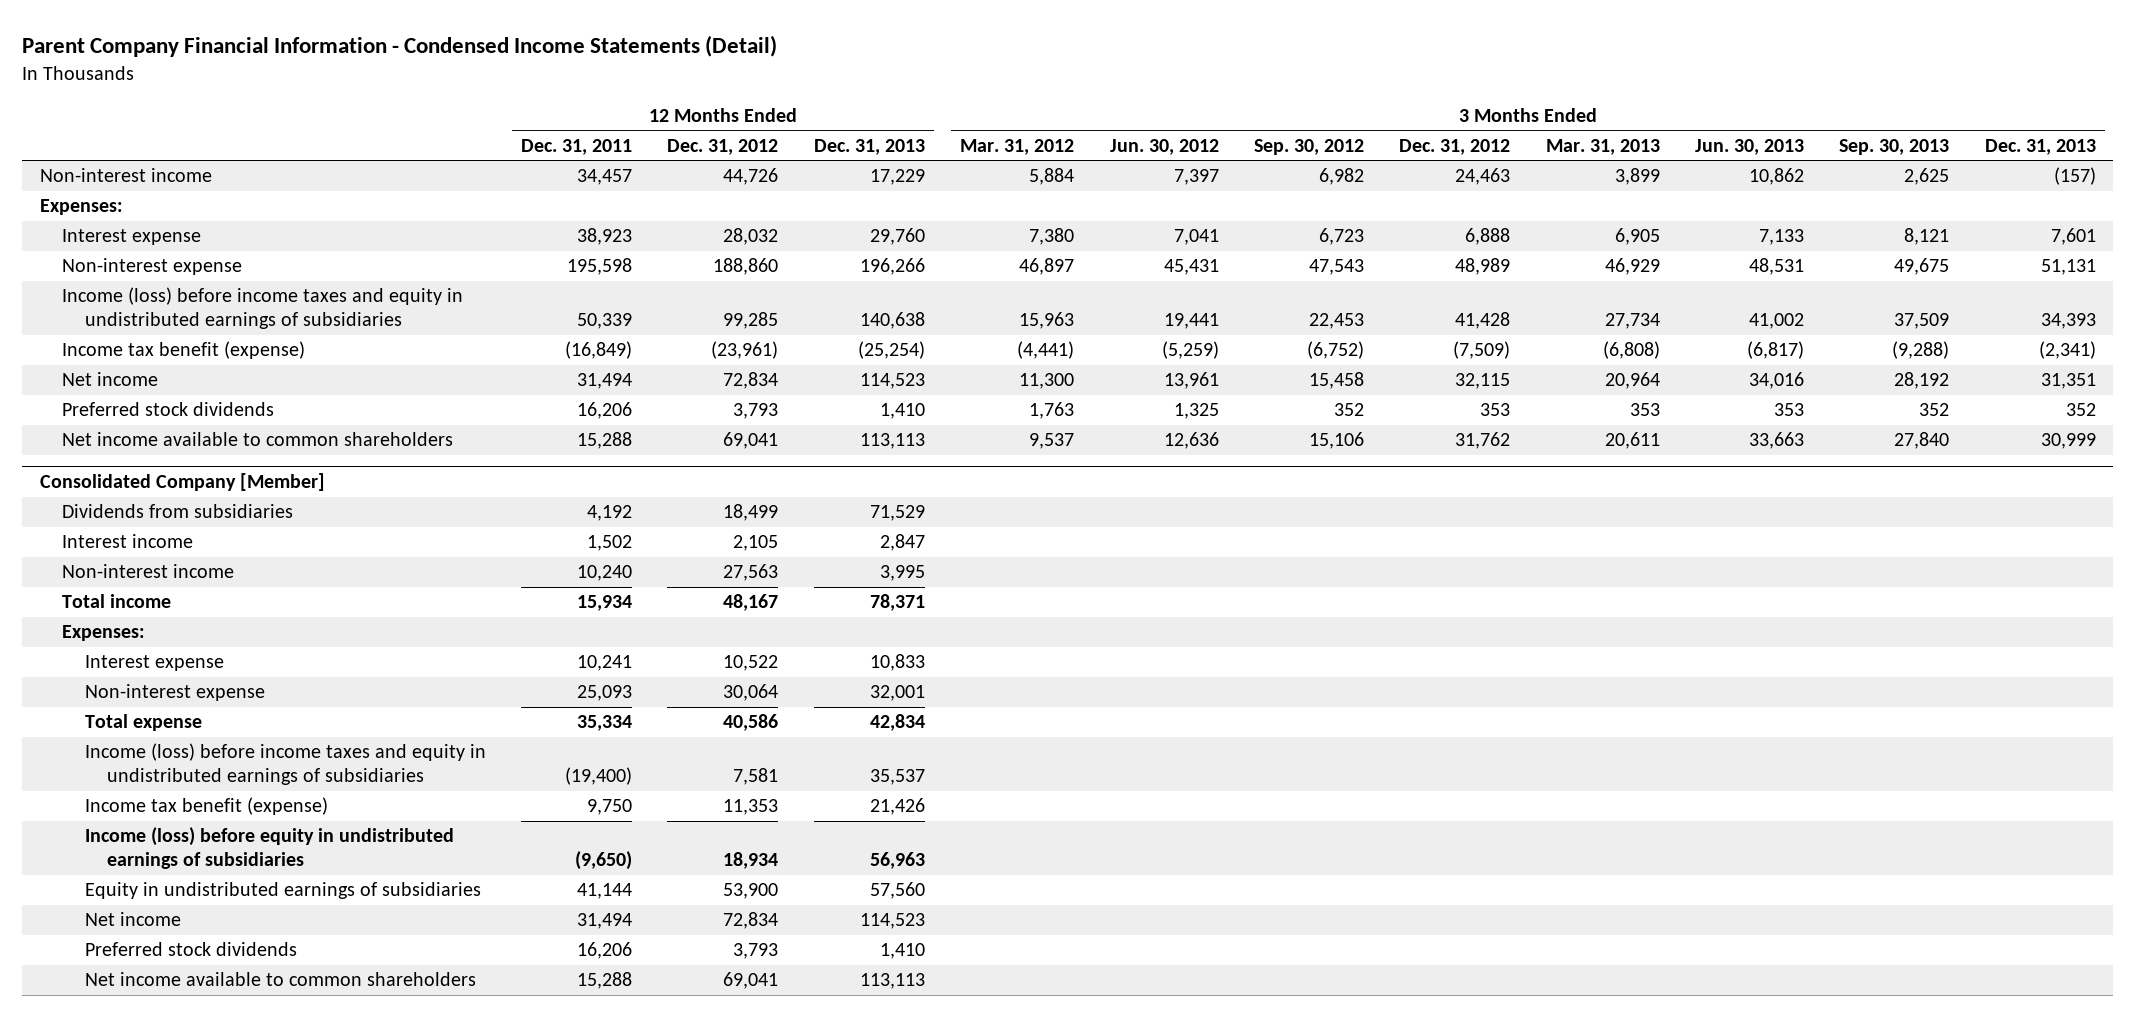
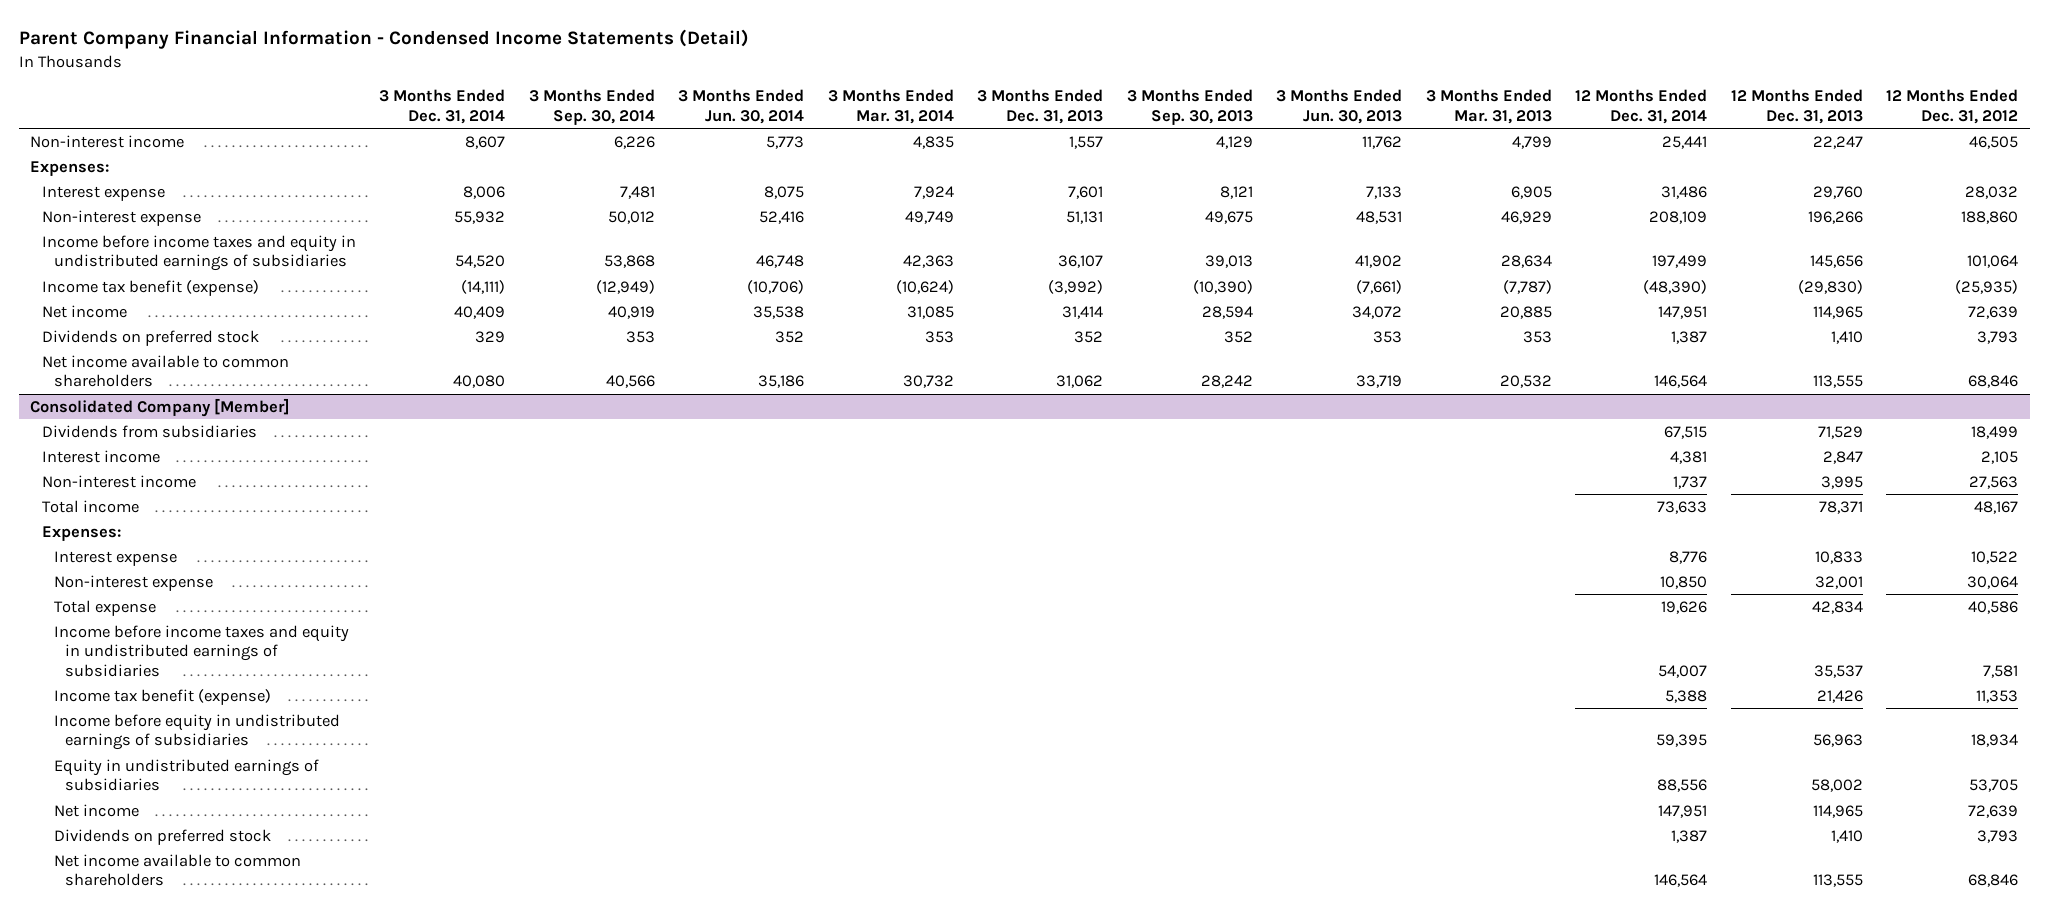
[521,138,633,155] Dec. 31, 2011 -> none
[960,138,1075,155] Mar. 31, 2012 -> none
[1109,138,1219,155] Jun. 30, 2012 -> none
[1253,138,1364,155] Sep. 30, 2012 -> none
[1399,138,1511,155] Dec. 31, 2012 -> none
none -> [379,89,506,124] 3 Months Ended Dec. 31, 2014
none -> [528,89,655,125] 3 Months Ended Sep. 30, 2014
none -> [678,89,805,124] 3 Months Ended Jun. 30, 2014
none -> [827,89,954,124] 3 Months Ended Mar. 31, 2014
none -> [1575,89,1708,124] 12 Months Ended Dec. 31, 2014
[723,168,779,186] 44,726 -> [1969,135,2019,149] 46,505
[869,169,925,186] 17,229 -> [1812,135,1863,149] 22,247
[1614,168,1660,186] 3,899 -> [1511,135,1552,149] 4,799
[1749,168,1805,186] 10,862 -> [1362,135,1403,149] 11,762
[1904,168,1950,186] 2,625 -> [1215,135,1253,149] 4,129
[2053,167,2096,186] (157) -> [1069,135,1104,149] 1,557
[62,287,464,330] Income (loss) before income taxes and equity in undistributed earnings of subsidiaries -> [41,234,356,272] Income before income taxes and equity in undistributed earnings of subsidiaries
[723,312,779,330] 99,285 -> [1967,255,2019,269] 101,064
[859,312,925,330] 140,638 -> [1809,255,1863,269] 145,656
[1604,313,1660,330] 27,734 -> [1500,255,1552,269] 28,634
[1749,313,1805,330] 41,002 -> [1355,255,1403,269] 41,902
[1894,313,1950,330] 37,509 -> [1204,255,1253,269] 39,013
[2040,313,2096,330] 34,393 -> [1058,255,1104,269] 36,107
[711,341,779,360] (23,961) -> [1955,279,2019,294] (25,935)
[857,341,925,360] (25,254) -> [1797,279,1863,294] (29,830)
[1602,341,1660,360] (6,808) -> [1502,279,1552,294] (7,787)
[1747,341,1805,360] (6,817) -> [1356,279,1403,294] (7,661)
[1892,341,1950,360] (9,288) -> [1192,279,1253,294] (10,390)
[2038,341,2096,360] (2,341) -> [1048,279,1104,294] (3,992)
[723,372,779,390] 72,834 -> [1968,305,2019,319] 72,639
[859,373,925,390] 114,523 -> [1812,305,1863,319] 114,965
[1604,372,1660,390] 20,964 -> [1499,305,1552,319] 20,885
[1749,372,1805,390] 34,016 -> [1352,305,1403,319] 34,072
[1894,372,1950,390] 28,192 -> [1201,305,1253,319] 28,594
[2040,373,2096,390] 31,351 -> [1062,305,1104,319] 31,414
[62,402,275,417] Preferred stock dividends -> [41,329,259,346] Dividends on preferred stock
[723,432,779,450] 69,041 -> [1968,375,2019,389] 68,846
[859,433,925,450] 113,113 -> [1812,375,1863,389] 113,555
[1604,432,1660,450] 20,611 -> [1499,375,1552,389] 20,532
[1749,432,1805,450] 33,663 -> [1356,375,1403,389] 33,719
[1894,432,1950,450] 27,840 -> [1200,375,1253,389] 28,242
[2040,433,2096,450] 30,999 -> [1056,375,1104,389] 31,062
[84,743,486,786] Income (loss) before income taxes and equity in undistributed earnings of subsidiaries -> [53,624,349,677] Income before income taxes and equity in undistributed earnings of subsidiaries
[84,827,454,870] Income (loss) before equity in undistributed earnings of subsidiaries -> [53,713,340,751] Income before equity in undistributed earnings of subsidiaries
[723,883,779,900] 53,900 -> [1969,779,2019,793] 53,705
[869,882,925,900] 57,560 -> [1810,779,1863,793] 58,002
[723,912,779,930] 72,834 -> [1968,804,2019,818] 72,639
[859,913,925,930] 114,523 -> [1812,804,1863,818] 114,965
[84,942,297,957] Preferred stock dividends -> [53,828,271,845] Dividends on preferred stock
[723,972,779,990] 69,041 -> [1968,874,2019,888] 68,846
[859,973,925,990] 113,113 -> [1812,874,1863,888] 113,555

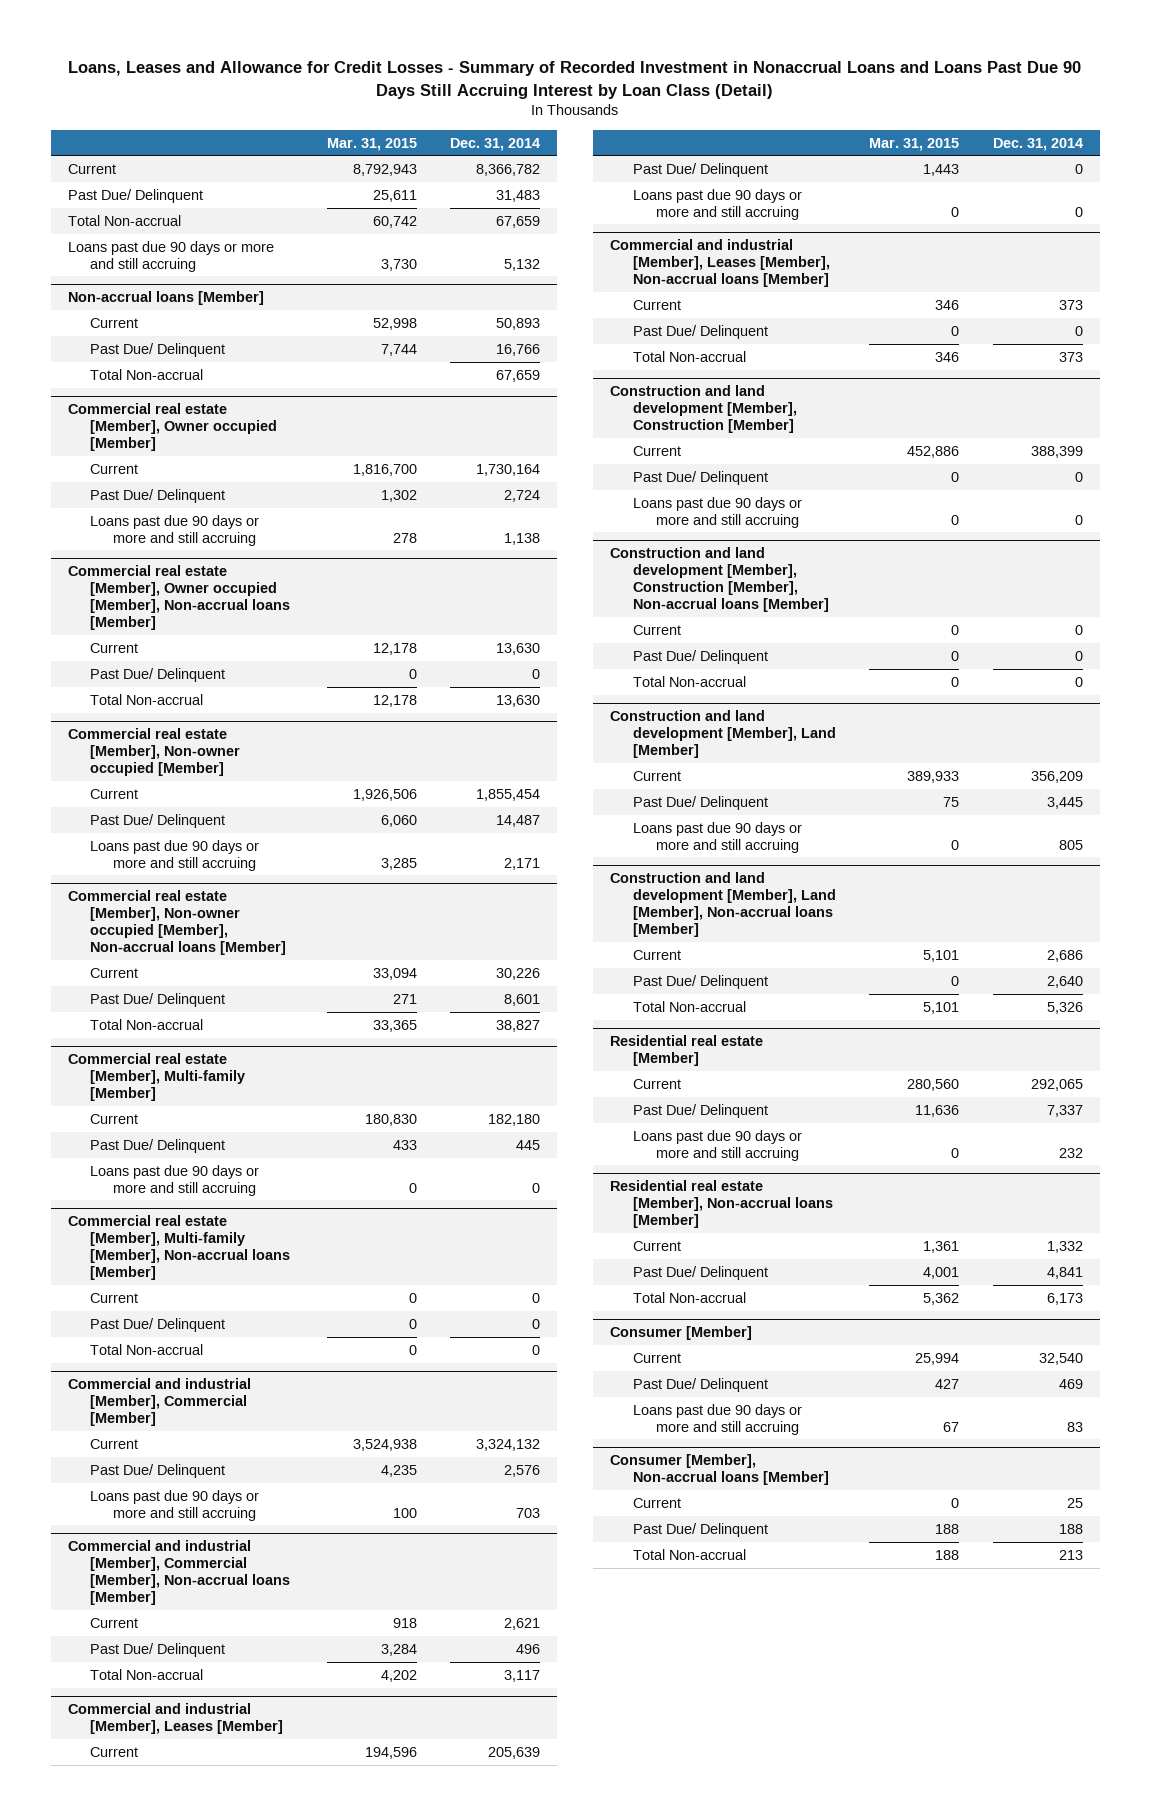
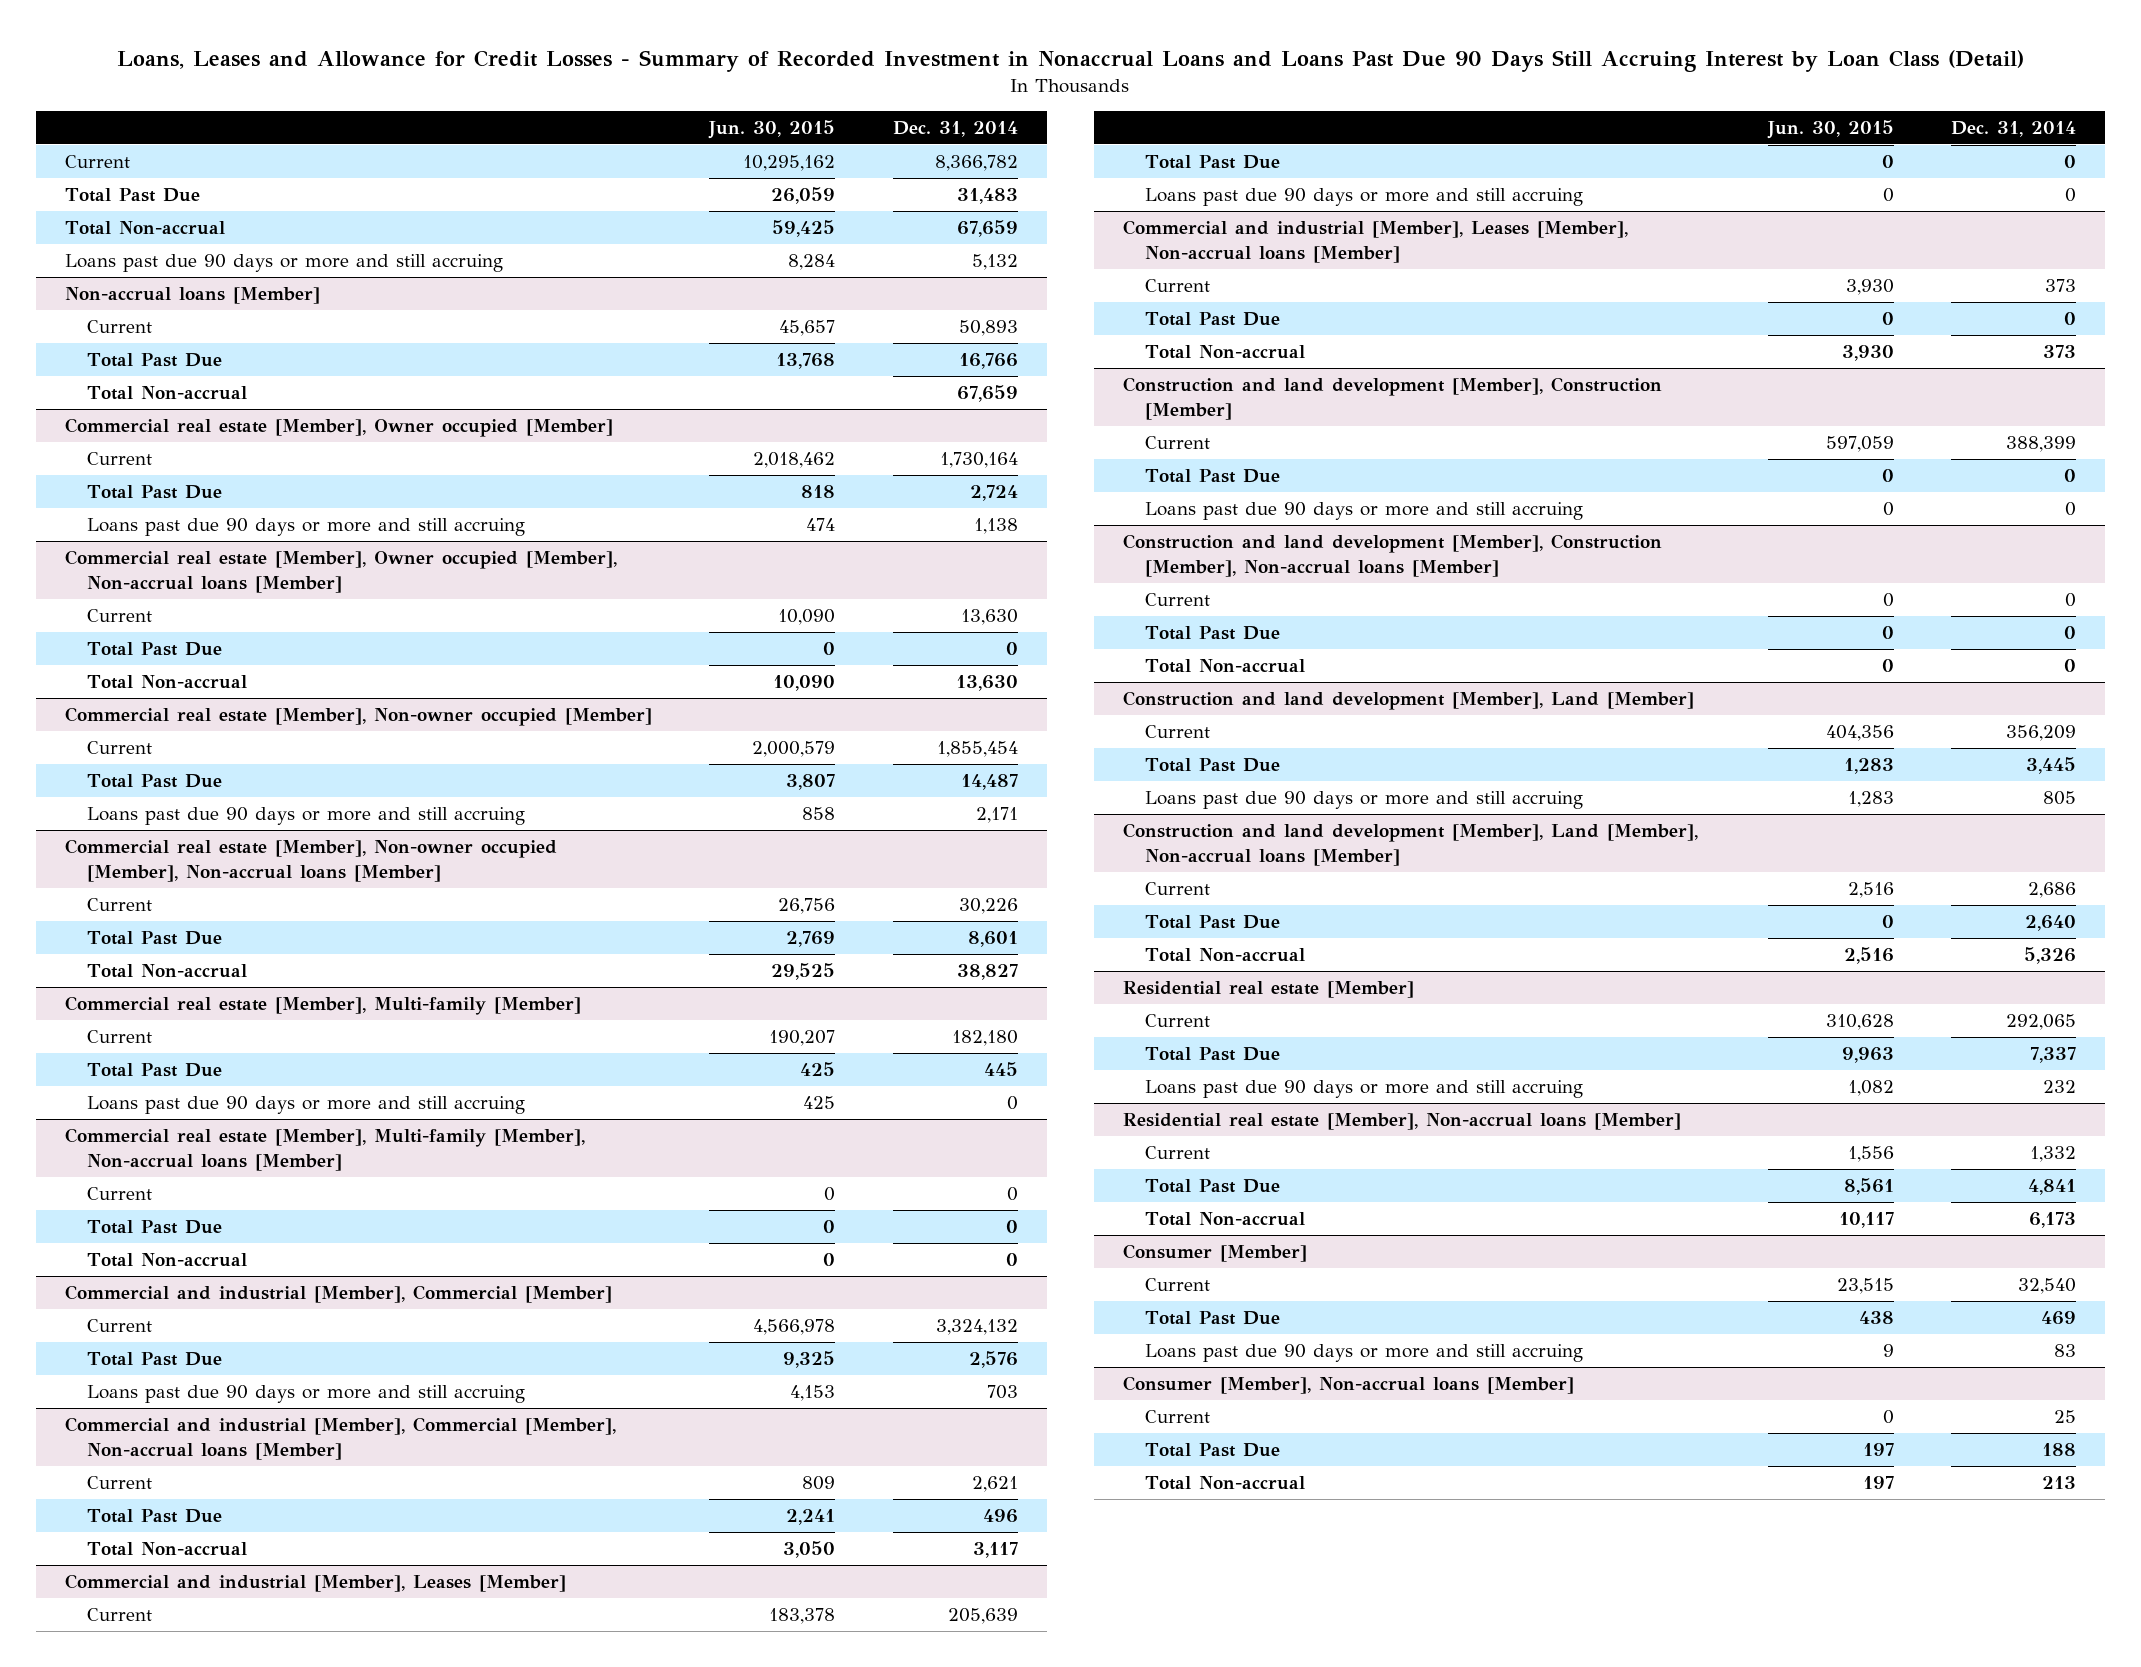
[326,137,417,151] Mar. 31, 2015 -> none
none -> [708,119,836,139] Jun. 30, 2015
[67,188,203,203] Past Due/ Delinquent -> [64,188,200,203] Total Past Due
[90,342,226,357] Past Due/ Delinquent -> [86,353,222,368] Total Past Due
[90,488,226,503] Past Due/ Delinquent -> [86,485,222,500] Total Past Due
[90,667,226,682] Past Due/ Delinquent -> [86,642,222,657] Total Past Due
[90,813,226,828] Past Due/ Delinquent -> [86,774,222,789] Total Past Due
[90,992,226,1007] Past Due/ Delinquent -> [86,931,222,946] Total Past Due
[90,1138,226,1153] Past Due/ Delinquent -> [86,1063,222,1078] Total Past Due
[90,1317,226,1332] Past Due/ Delinquent -> [86,1220,222,1235] Total Past Due
[90,1463,226,1478] Past Due/ Delinquent -> [86,1352,222,1367] Total Past Due
[90,1642,226,1657] Past Due/ Delinquent -> [86,1509,222,1524] Total Past Due
[632,162,768,177] Past Due/ Delinquent -> [1145,155,1281,170] Total Past Due
[632,324,768,339] Past Due/ Delinquent -> [1145,312,1281,327] Total Past Due
[632,470,768,485] Past Due/ Delinquent -> [1145,469,1281,484] Total Past Due
[632,649,768,664] Past Due/ Delinquent -> [1145,626,1281,641] Total Past Due
[632,795,768,810] Past Due/ Delinquent -> [1145,758,1281,773] Total Past Due
[632,974,768,989] Past Due/ Delinquent -> [1145,915,1281,930] Total Past Due
[632,1103,768,1118] Past Due/ Delinquent -> [1145,1047,1281,1062] Total Past Due
[632,1265,768,1280] Past Due/ Delinquent -> [1145,1179,1281,1194] Total Past Due
[632,1377,768,1392] Past Due/ Delinquent -> [1145,1311,1281,1326] Total Past Due
[632,1522,768,1537] Past Due/ Delinquent -> [1145,1443,1281,1458] Total Past Due

